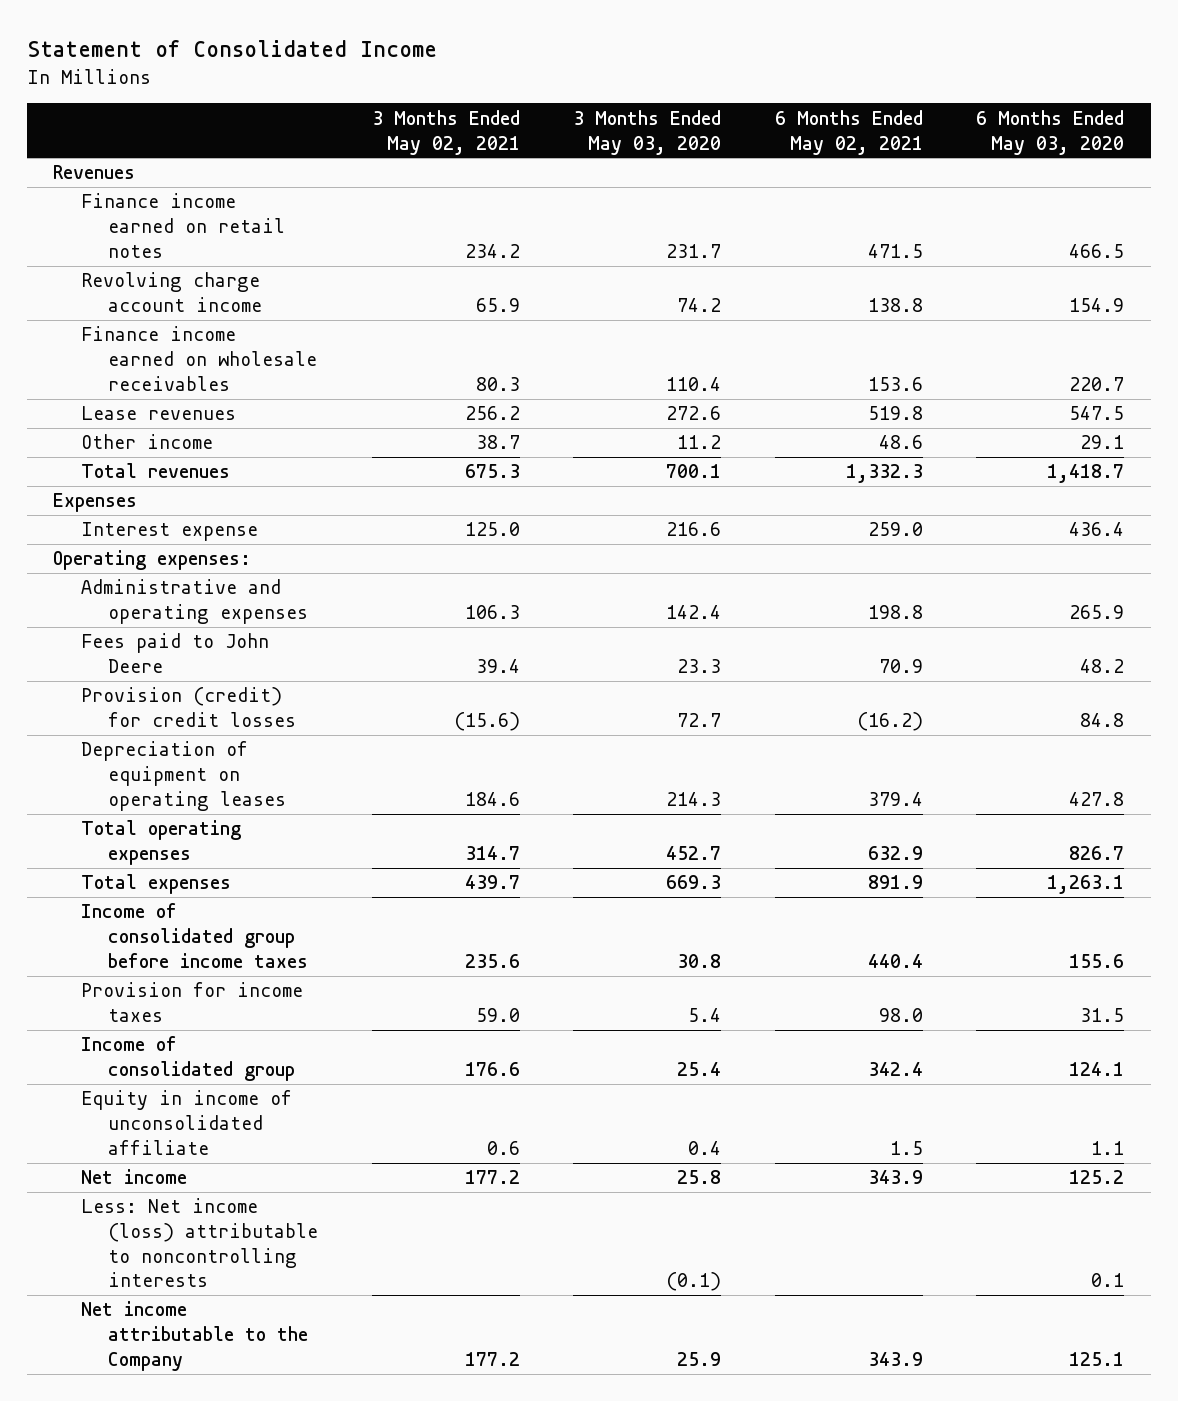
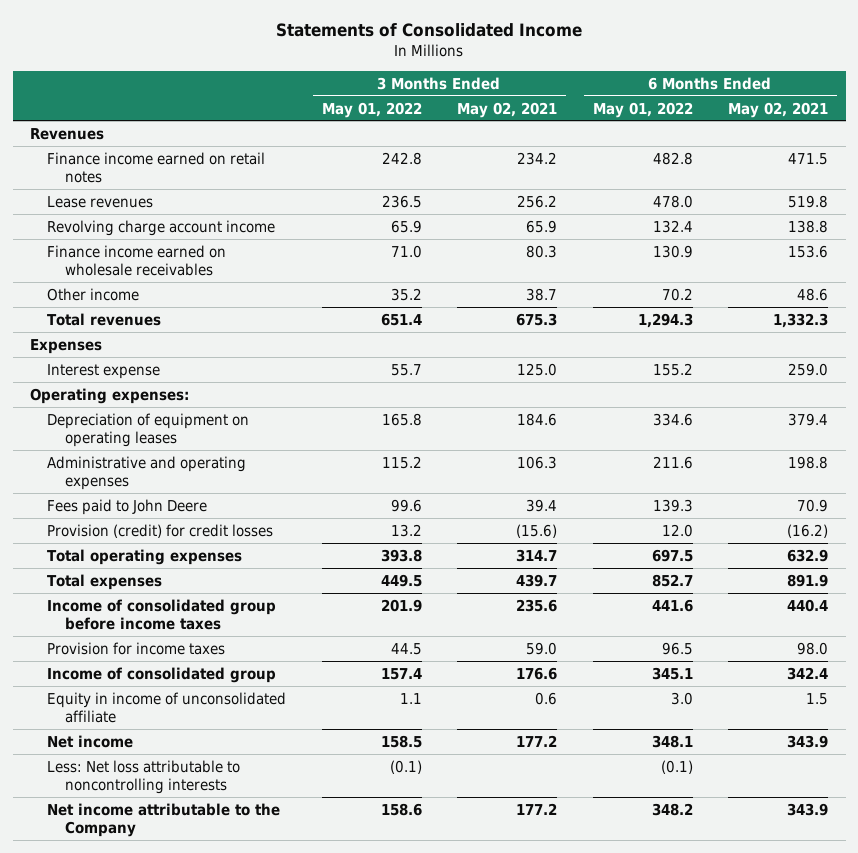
[26,40,437,58] Statement of Consolidated Income -> [276,22,583,37] Statements of Consolidated Income
[573,109,722,155] 3 Months Ended May 03, 2020 -> none
[976,109,1125,155] 6 Months Ended May 03, 2020 -> none
none -> [321,101,422,118] May 01, 2022
none -> [592,101,693,118] May 01, 2022
[80,406,236,421] Lease revenues -> [47,195,154,208] Lease revenues
[80,741,287,811] Depreciation of equipment on operating leases -> [47,412,250,448] Depreciation of equipment on operating leases
[80,1198,319,1288] Less: Net income (loss) attributable to noncontrolling interests -> [47,759,241,795] Less: Net loss attributable to noncontrolling interests

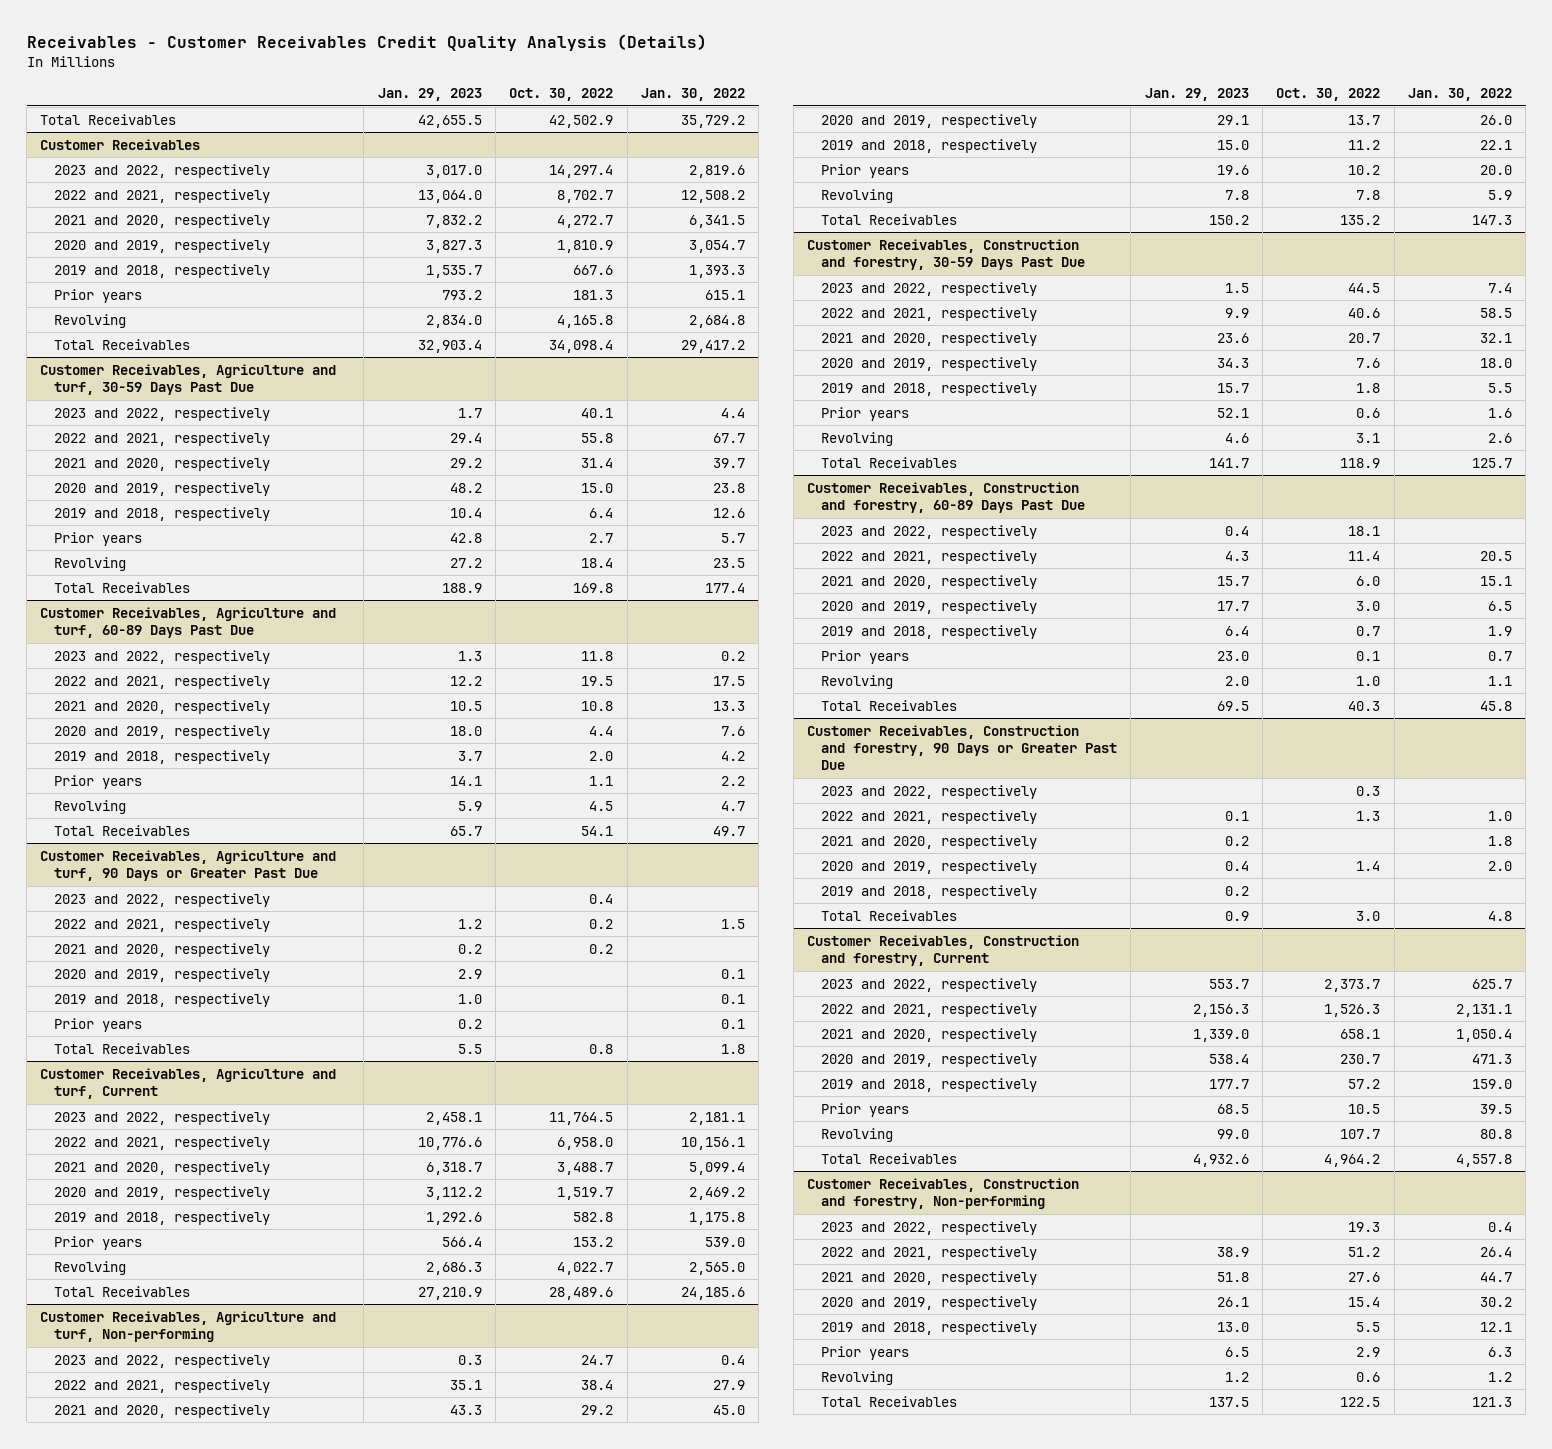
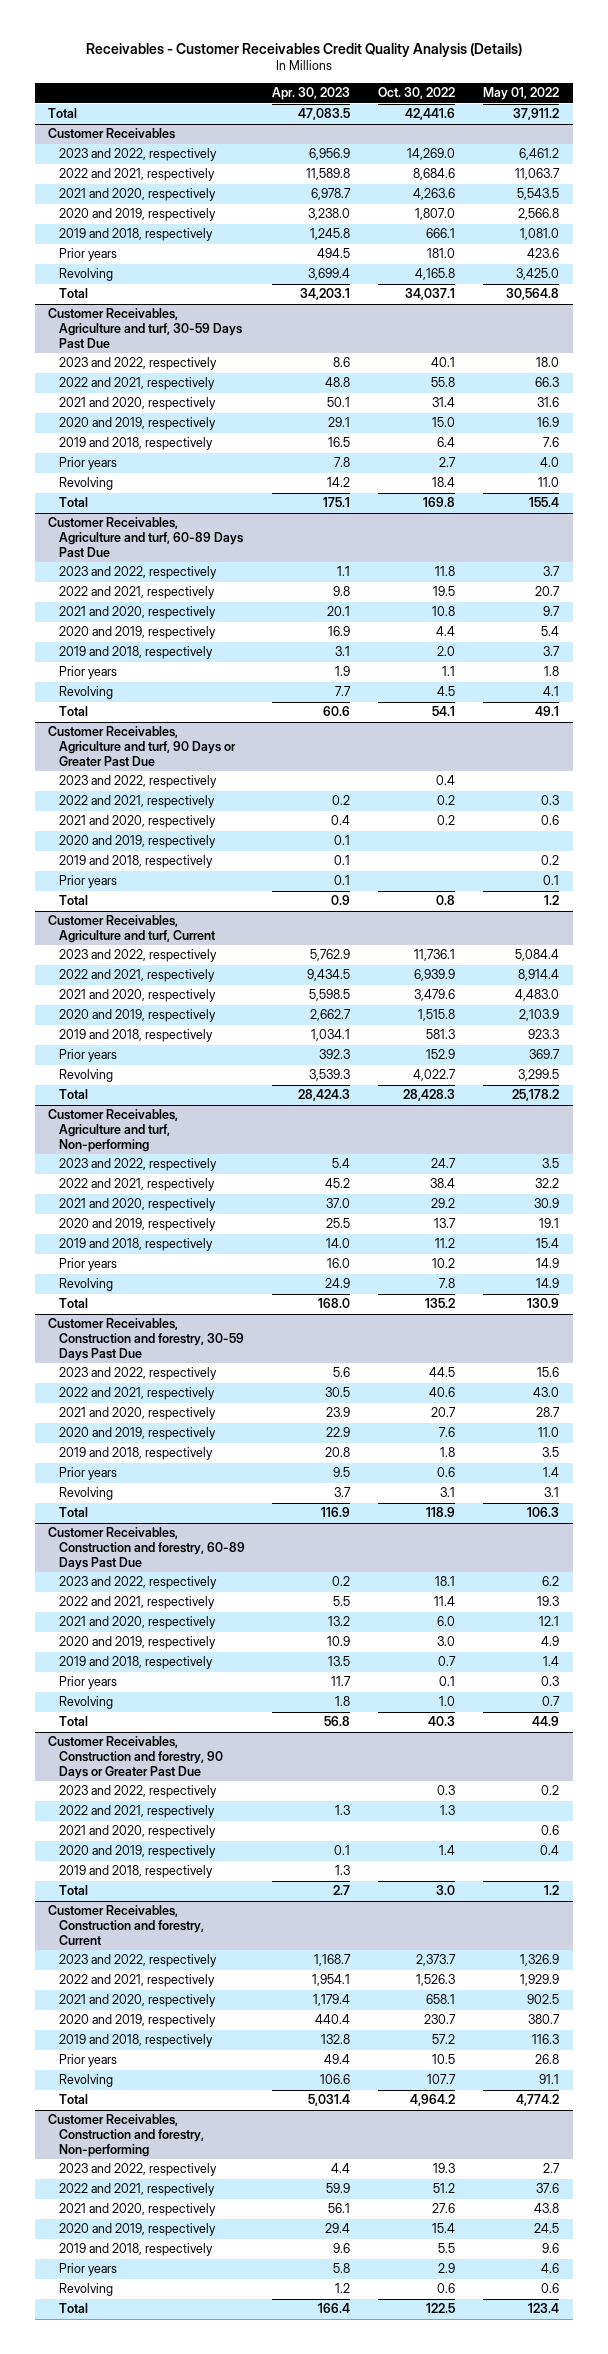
[377,88,482,102] Jan. 29, 2023 -> none
[641,88,746,102] Jan. 30, 2022 -> none
none -> [272,87,351,101] Apr. 30, 2023
none -> [483,87,560,101] May 01, 2022
[40,113,177,125] Total Receivables -> [48,108,78,119] Total
[549,114,614,128] 42,502.9 -> [405,108,456,121] 42,441.6
[549,164,614,178] 14,297.4 -> [407,148,456,161] 14,269.0
[557,189,614,203] 8,702.7 -> [413,168,456,181] 8,684.6
[557,214,614,228] 4,272.7 -> [413,188,456,201] 4,263.6
[557,239,614,253] 1,810.9 -> [415,208,456,221] 1,807.0
[573,264,614,275] 667.6 -> [426,228,456,239] 666.1
[573,289,614,300] 181.3 -> [427,248,456,259] 181.0
[54,338,191,350] Total Receivables -> [58,288,88,299] Total
[549,339,614,353] 34,098.4 -> [405,288,456,301] 34,037.1
[54,581,191,593] Total Receivables -> [58,497,88,508] Total
[54,824,191,836] Total Receivables -> [58,706,88,717] Total
[54,1042,191,1054] Total Receivables -> [58,895,88,906] Total
[549,1111,614,1125] 11,764.5 -> [414,949,456,962] 11,736.1
[557,1136,614,1150] 6,958.0 -> [414,969,456,982] 6,939.9
[557,1161,614,1175] 3,488.7 -> [414,989,456,1002] 3,479.6
[557,1186,614,1200] 1,519.7 -> [418,1009,456,1022] 1,515.8
[573,1211,614,1222] 582.8 -> [426,1029,456,1040] 581.3
[573,1236,614,1247] 153.2 -> [426,1049,456,1060] 152.9
[54,1285,191,1297] Total Receivables -> [58,1089,88,1100] Total
[549,1286,614,1300] 28,489.6 -> [403,1089,456,1102] 28,428.3
[820,213,957,225] Total Receivables -> [58,1298,88,1309] Total
[820,456,957,468] Total Receivables -> [58,1507,88,1518] Total
[820,699,957,711] Total Receivables -> [58,1716,88,1727] Total
[820,909,957,921] Total Receivables -> [58,1885,88,1896] Total
[820,1152,957,1164] Total Receivables -> [58,2094,88,2105] Total
[820,1395,957,1407] Total Receivables -> [58,2303,88,2314] Total

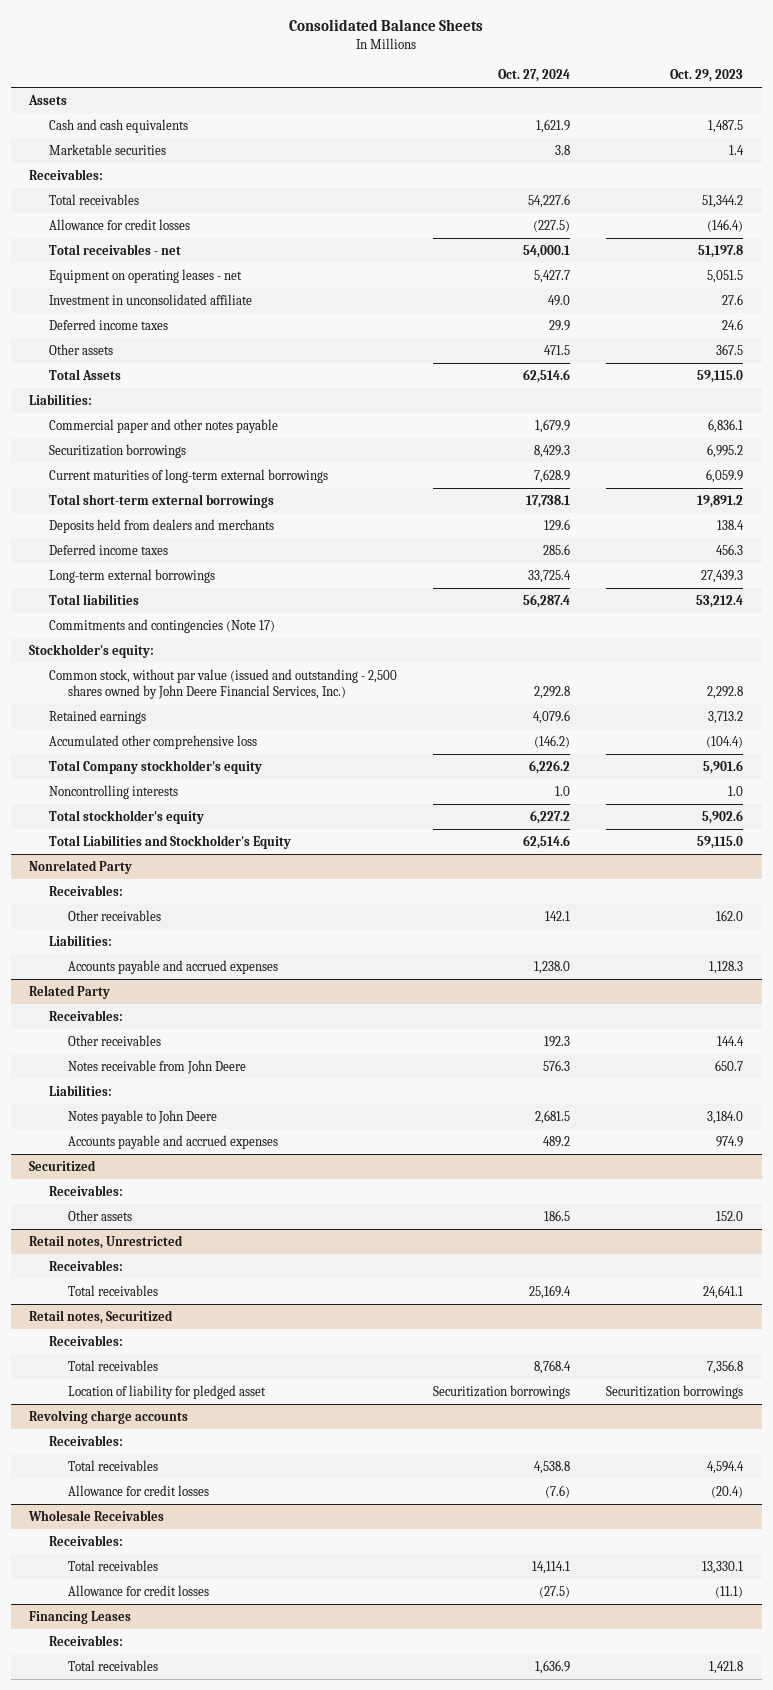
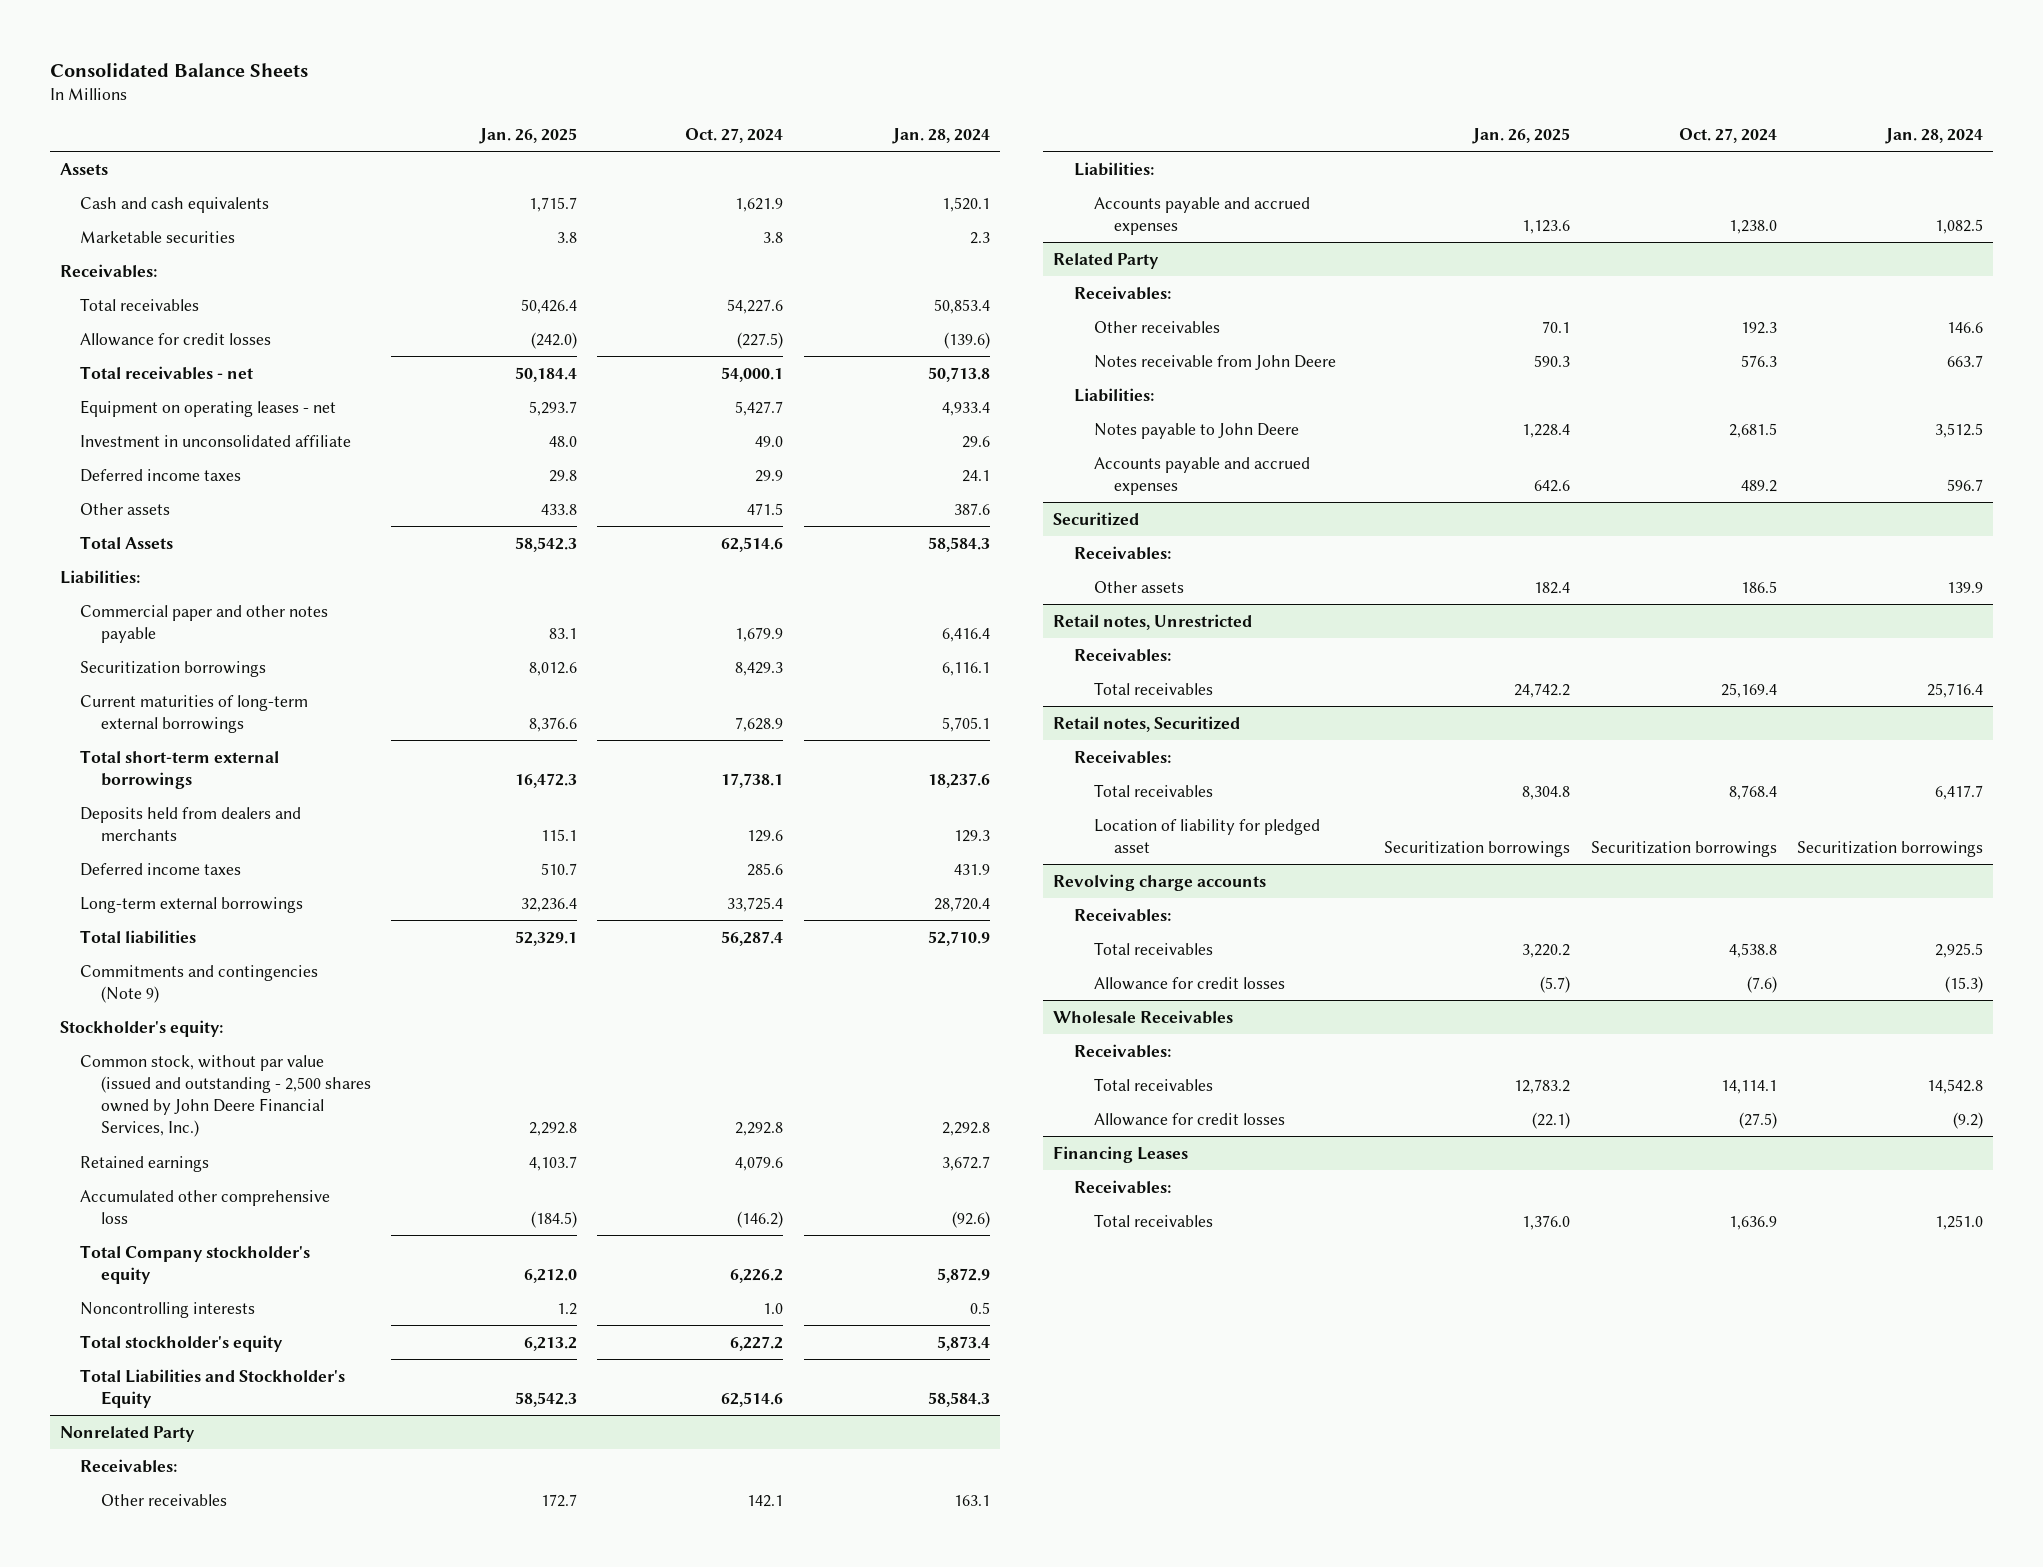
[670,69,744,83] Oct. 29, 2023 -> none
none -> [478,127,577,144] Jan. 26, 2025
none -> [891,127,990,144] Jan. 28, 2024
[48,618,275,633] Commitments and contingencies (Note 17) -> [80,964,319,1003] Commitments and contingencies (Note 9)

